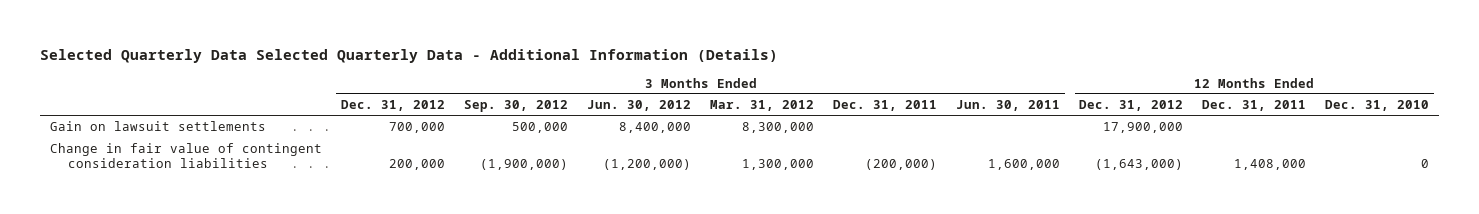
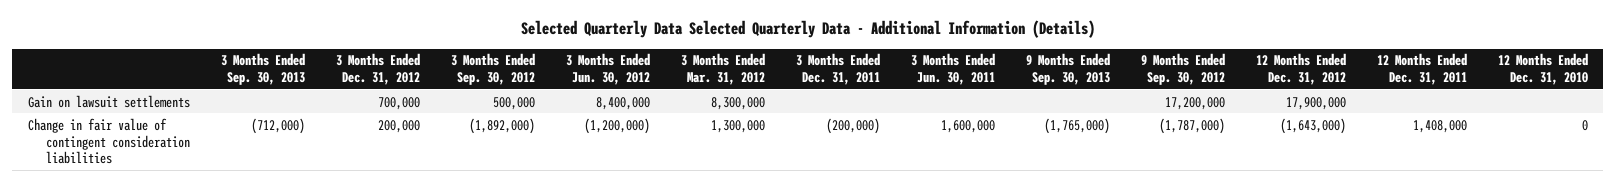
none -> [221,53,306,86] 3 Months Ended Sep. 30, 2013
none -> [1026,53,1111,86] 9 Months Ended Sep. 30, 2013
none -> [1140,53,1225,86] 9 Months Ended Sep. 30, 2012
[480,158,569,170] (1,900,000) -> [469,117,536,134] (1,892,000)

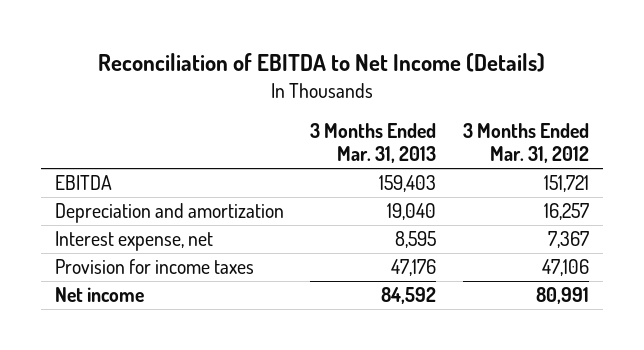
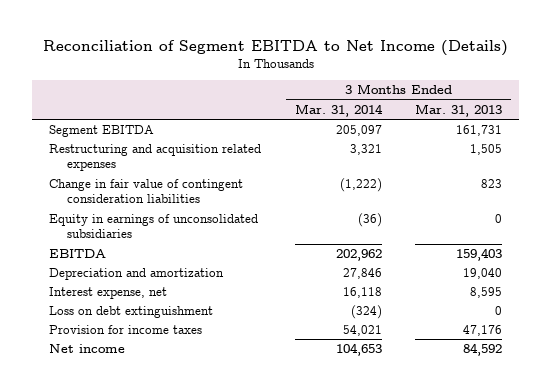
[97,53,545,73] Reconciliation of EBITDA to Net Income (Details) -> [42,40,508,57] Reconciliation of Segment EBITDA to Net Income (Details)
[463,123,590,164] 3 Months Ended Mar. 31, 2012 -> none
none -> [294,103,383,117] Mar. 31, 2014
none -> [48,124,154,137] Segment EBITDA
none -> [48,143,261,172] Restructuring and acquisition related expenses
none -> [48,178,243,204] Change in fair value of contingent consideration liabilities
none -> [48,213,258,239] Equity in earnings of unconsolidated subsidiaries
none -> [48,305,213,318] Loss on debt extinguishment

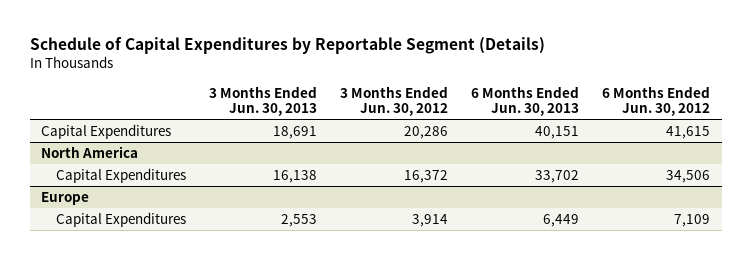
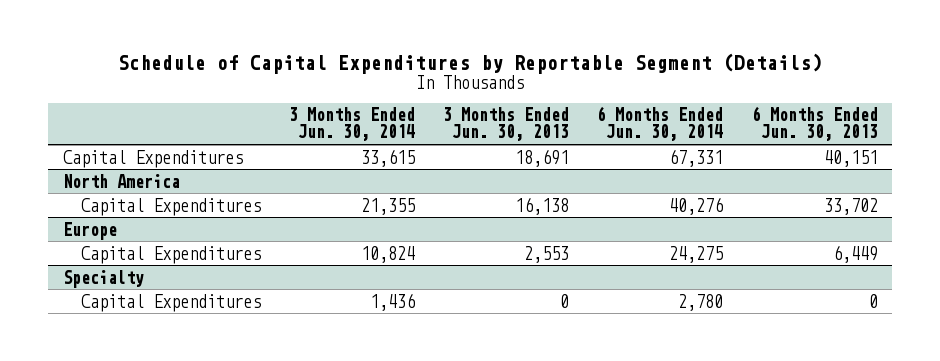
[339,85,448,116] 3 Months Ended Jun. 30, 2012 -> none
[601,85,710,116] 6 Months Ended Jun. 30, 2012 -> none
none -> [288,107,415,142] 3 Months Ended Jun. 30, 2014
none -> [597,106,724,142] 6 Months Ended Jun. 30, 2014
none -> [62,269,144,288] Specialty
none -> [80,293,261,312] Capital Expenditures

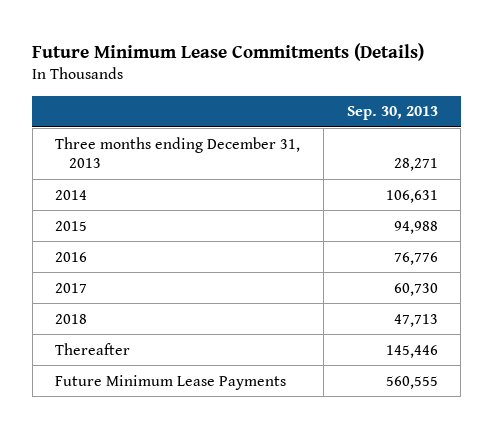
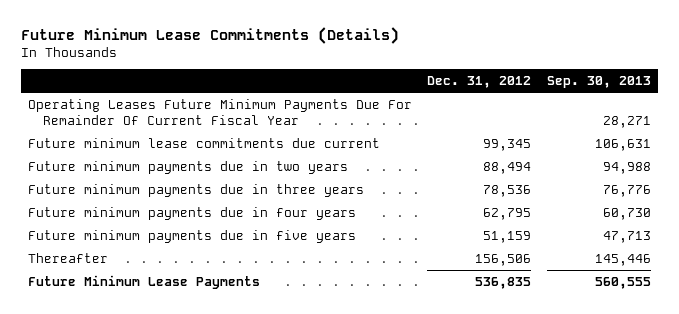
none -> [427,75,532,88] Dec. 31, 2012
[55,136,301,169] Three months ending December 31, 2013 -> [28,98,413,125] Operating Leases Future Minimum Payments Due For Remainder Of Current Fiscal Year
[55,189,88,200] 2014 -> [28,137,381,148] Future minimum lease commitments due current
[55,220,88,231] 2015 -> [28,160,349,174] Future minimum payments due in two years
[55,251,88,262] 2016 -> [28,183,365,197] Future minimum payments due in three years
[55,282,88,293] 2017 -> [28,206,357,220] Future minimum payments due in four years
[55,313,88,324] 2018 -> [28,229,357,243] Future minimum payments due in five years

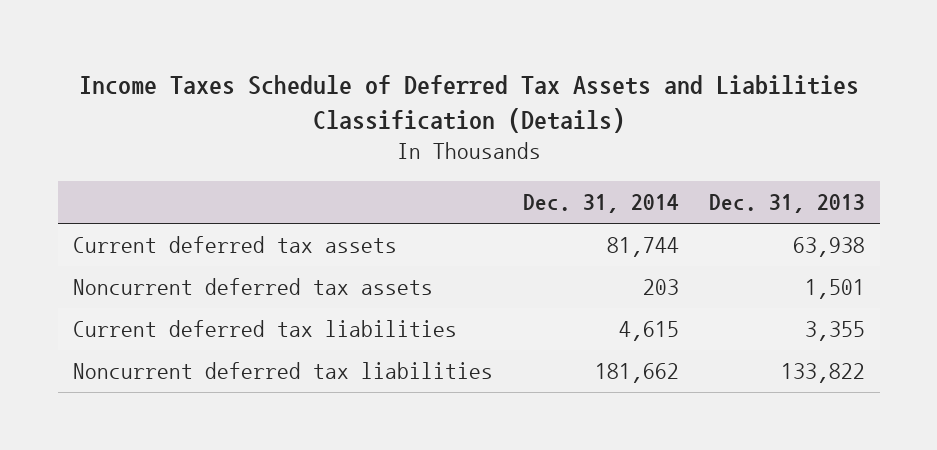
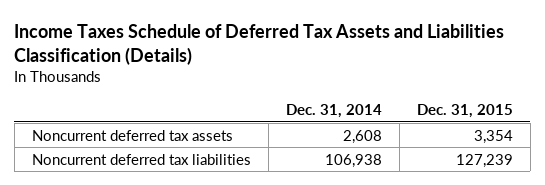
[708,194,865,214] Dec. 31, 2013 -> none
none -> [416,104,513,119] Dec. 31, 2015
[72,236,397,254] Current deferred tax assets -> none
[72,320,457,338] Current deferred tax liabilities -> none
[642,279,679,296] 203 -> [342,129,382,144] 2,608
[594,363,679,384] 181,662 -> [324,153,382,168] 106,938

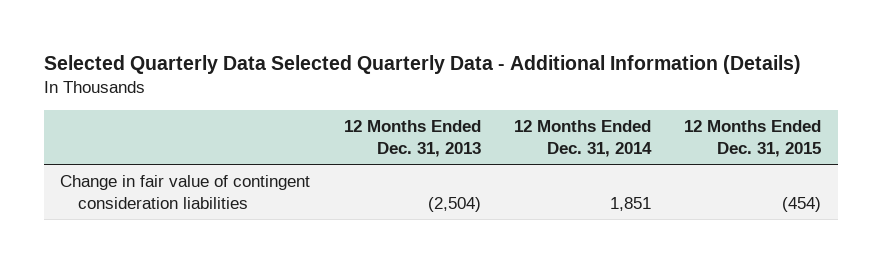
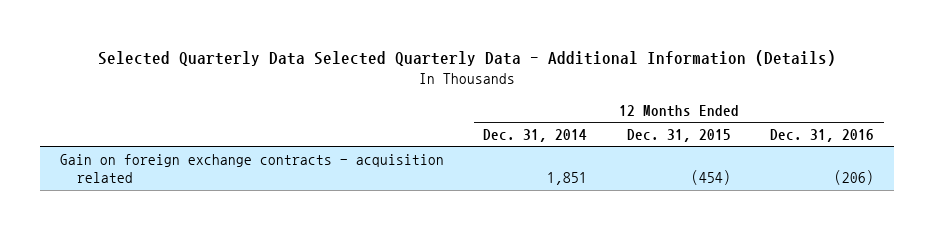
[343,119,481,157] 12 Months Ended Dec. 31, 2013 -> none
none -> [770,129,875,143] Dec. 31, 2016
[60,175,311,209] Change in fair value of contingent consideration liabilities -> [59,153,444,184] Gain on foreign exchange contracts - acquisition related

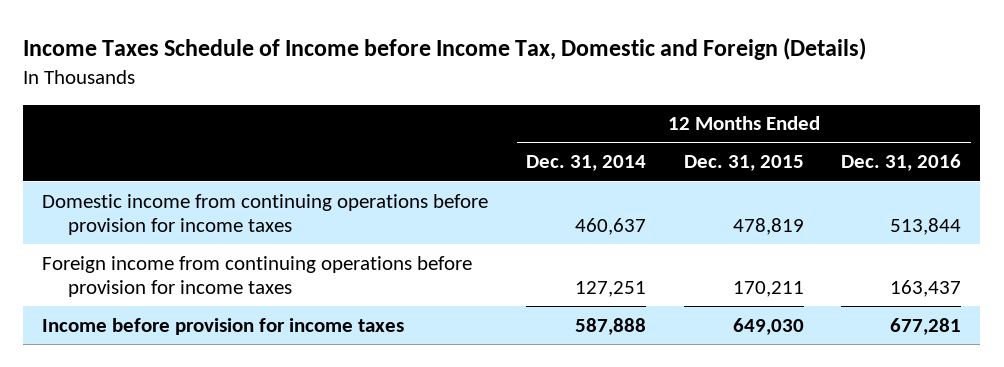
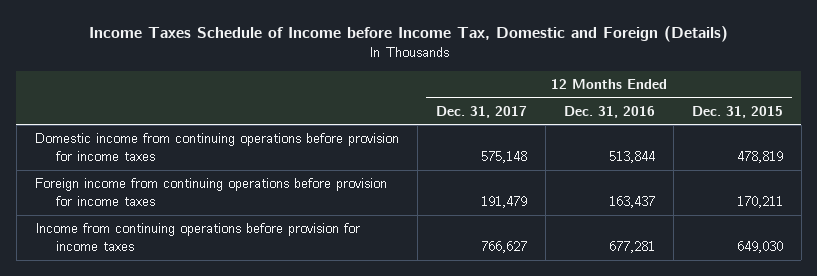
[525,155,646,172] Dec. 31, 2014 -> none
none -> [435,105,527,118] Dec. 31, 2017
[42,317,405,335] Income before provision for income taxes -> [34,223,360,252] Income from continuing operations before provision for income taxes

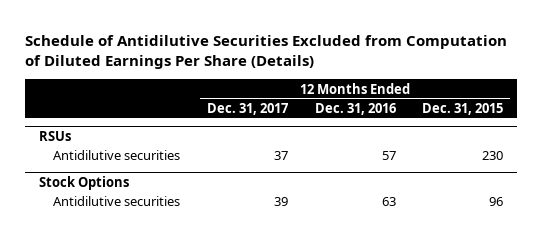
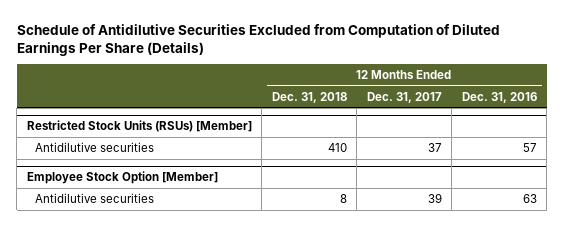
[422,102,504,115] Dec. 31, 2015 -> none
none -> [271,91,347,103] Dec. 31, 2018
[38,130,71,141] RSUs -> [26,120,252,133] Restricted Stock Units (RSUs) [Member]
[38,175,129,190] Stock Options -> [26,171,218,185] Employee Stock Option [Member]

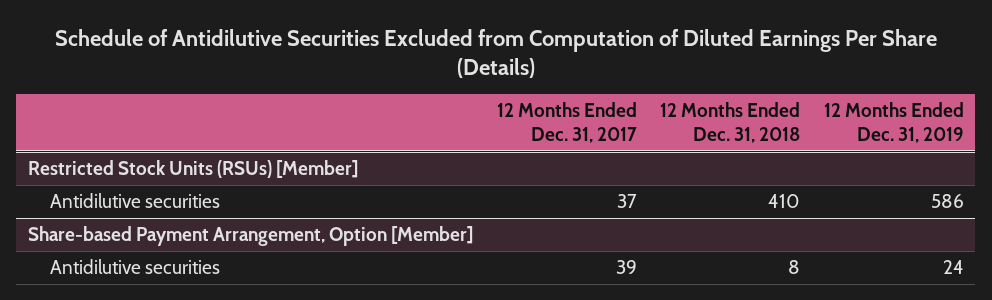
[461,91,537,103] Dec. 31, 2016 -> none
none -> [823,102,964,143] 12 Months Ended Dec. 31, 2019
[26,171,218,185] Employee Stock Option [Member] -> [27,226,473,247] Share-based Payment Arrangement, Option [Member]

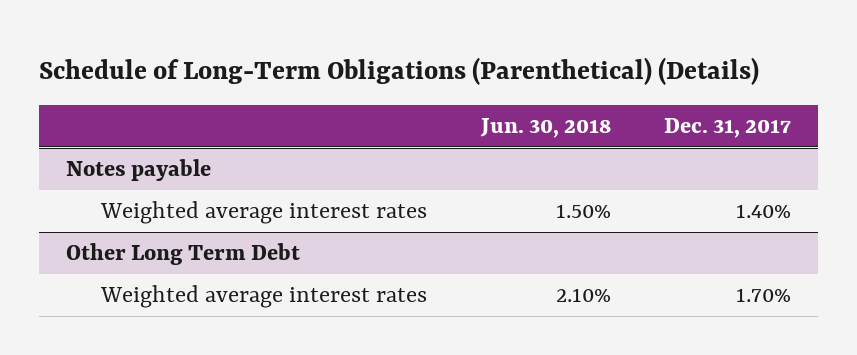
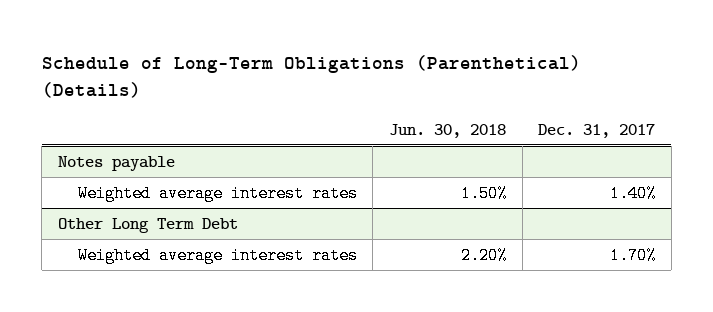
[555,288,611,303] 2.10% -> [460,246,507,264] 2.20%

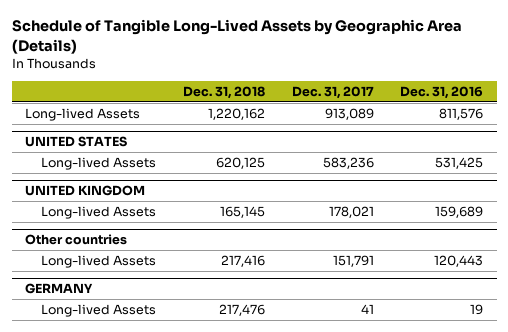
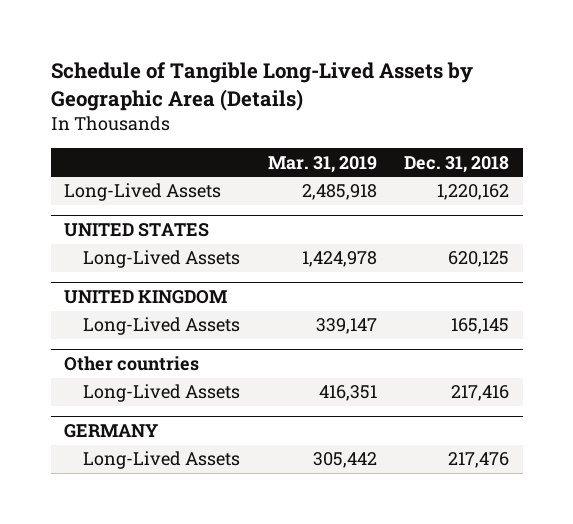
[291,85,374,99] Dec. 31, 2017 -> none
[400,85,484,99] Dec. 31, 2016 -> none
none -> [267,155,377,173] Mar. 31, 2019
[24,108,140,122] Long-lived Assets -> [64,183,222,202] Long-Lived Assets
[41,157,157,171] Long-lived Assets -> [83,250,241,269] Long-Lived Assets
[41,206,157,220] Long-lived Assets -> [83,317,241,336] Long-Lived Assets
[41,255,157,269] Long-lived Assets -> [83,384,241,403] Long-Lived Assets
[41,304,157,318] Long-lived Assets -> [83,451,241,470] Long-Lived Assets

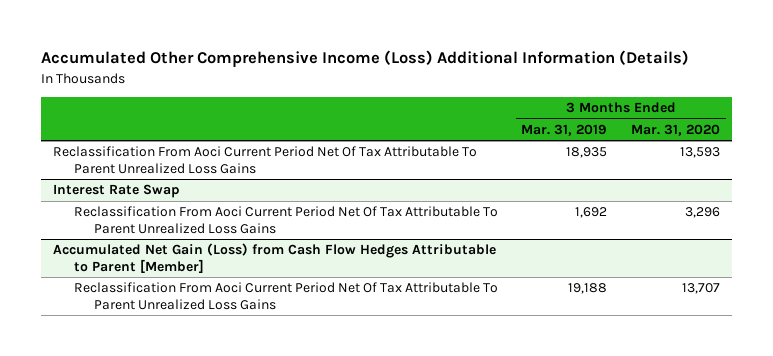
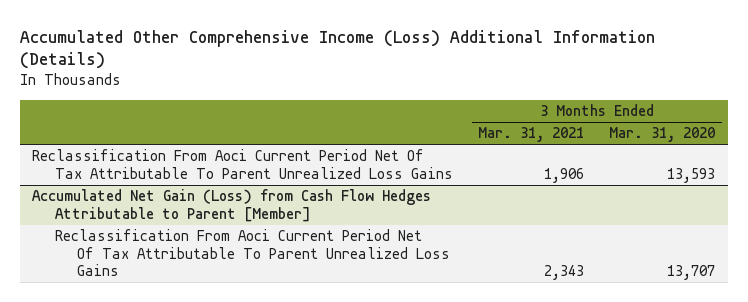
[521,123,608,136] Mar. 31, 2019 -> none
none -> [478,127,585,143] Mar. 31, 2021
[53,184,181,199] Interest Rate Swap -> none
[73,206,498,234] Reclassification From Aoci Current Period Net Of Tax Attributable To Parent Unrealized Loss Gains -> none

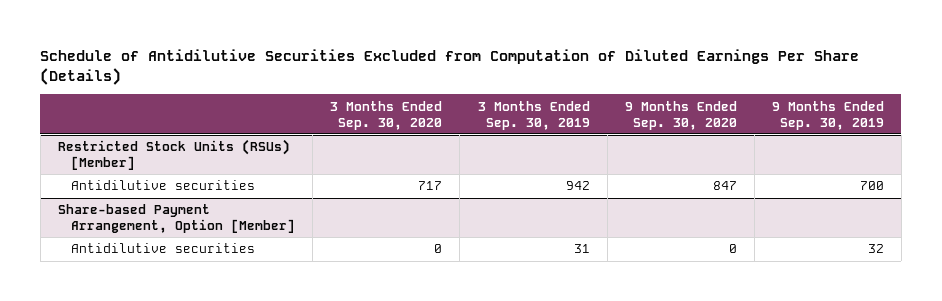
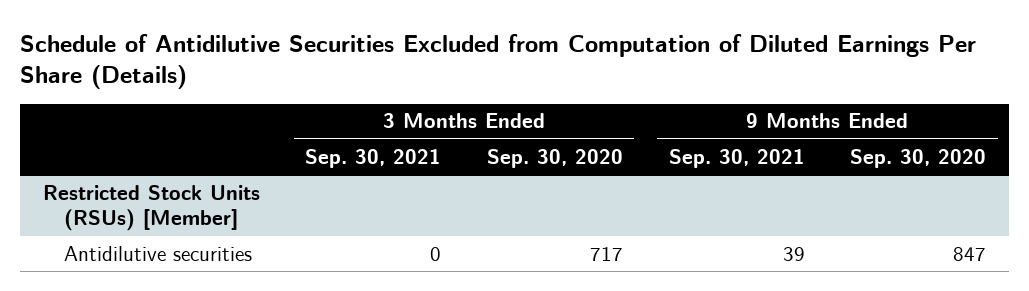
[477,100,590,130] 3 Months Ended Sep. 30, 2019 -> none
[771,100,884,130] 9 Months Ended Sep. 30, 2019 -> none
none -> [305,148,442,168] Sep. 30, 2021
none -> [668,148,805,168] Sep. 30, 2021
[58,204,296,234] Share-based Payment Arrangement, Option [Member] -> none
[71,243,256,254] Antidilutive securities -> none

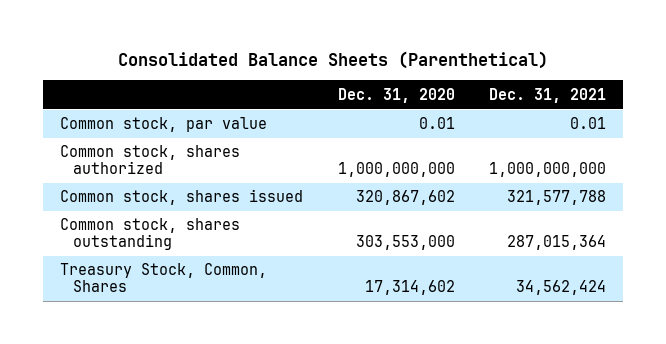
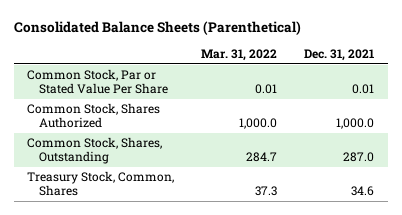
[337,87,455,103] Dec. 31, 2020 -> none
none -> [201,49,278,62] Mar. 31, 2022
[60,189,304,206] Common stock, shares issued -> none
[60,117,268,133] Common stock, par value -> [27,69,168,95] Common Stock, Par or Stated Value Per Share
[60,145,241,175] Common stock, shares authorized -> [27,103,161,129] Common Stock, Shares Authorized
[489,162,607,178] 1,000,000,000 -> [336,118,375,130] 1,000.0
[60,218,241,251] Common stock, shares outstanding -> [27,137,163,165] Common Stock, Shares, Outstanding
[507,235,607,251] 287,015,364 -> [343,152,375,163] 287.0
[516,280,607,296] 34,562,424 -> [351,186,375,197] 34.6

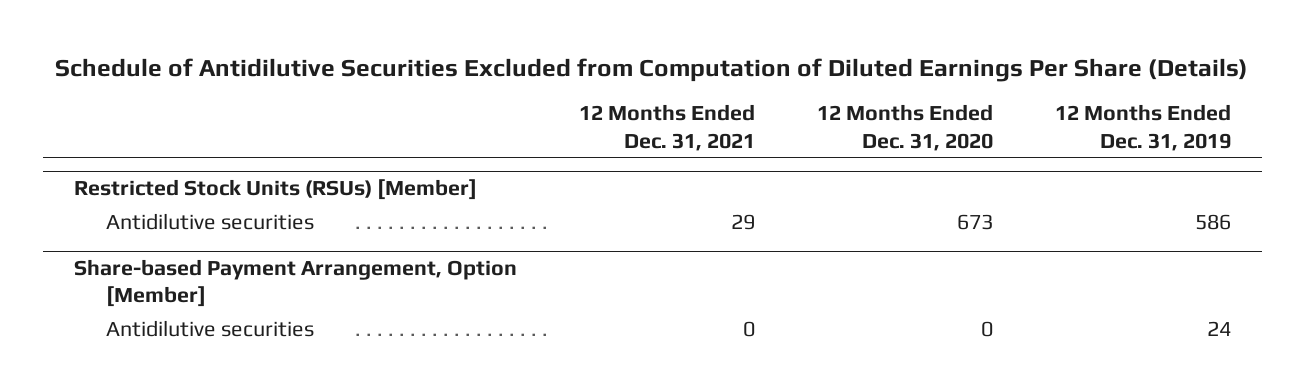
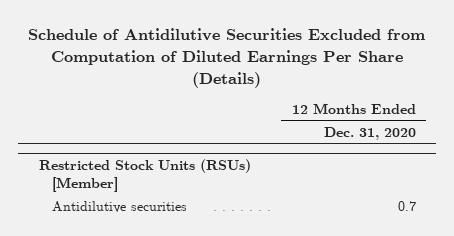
[578,104,755,151] 12 Months Ended Dec. 31, 2021 -> none
[1054,104,1231,151] 12 Months Ended Dec. 31, 2019 -> none
[73,259,517,308] Share-based Payment Arrangement, Option [Member] -> none
[106,319,315,337] Antidilutive securities -> none
[956,213,993,230] 673 -> [397,201,416,212] 0.7

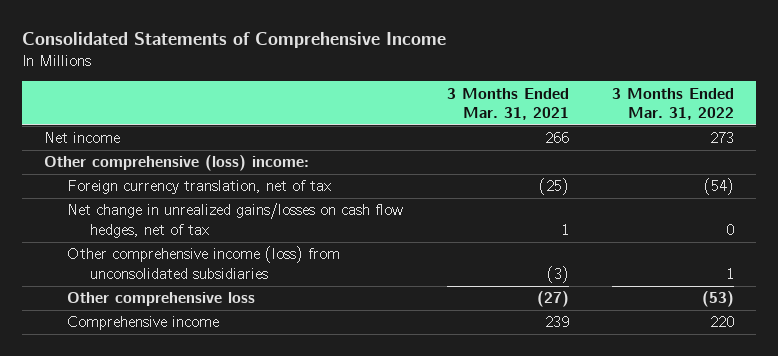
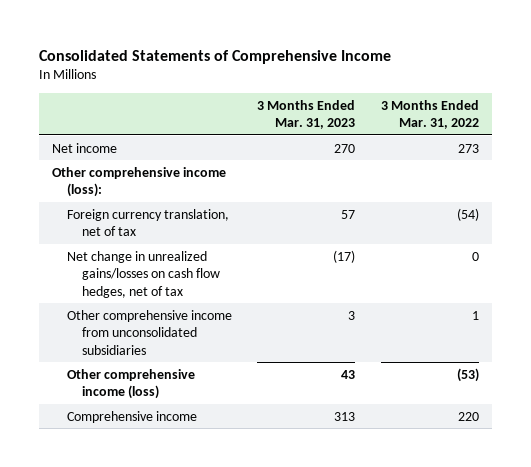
[446,87,569,121] 3 Months Ended Mar. 31, 2021 -> none
none -> [257,99,356,130] 3 Months Ended Mar. 31, 2023
[43,155,309,172] Other comprehensive (loss) income: -> [51,166,226,198] Other comprehensive income (loss):
[66,246,340,279] Other comprehensive income (loss) from unconsolidated subsidiaries -> [66,309,232,355] Other comprehensive income from unconsolidated subsidiaries
[66,292,255,307] Other comprehensive loss -> [66,368,195,400] Other comprehensive income (loss)

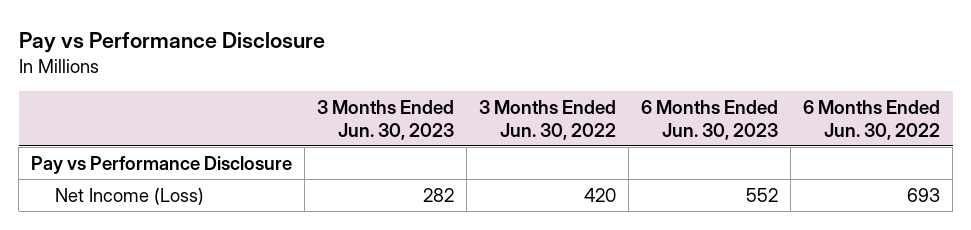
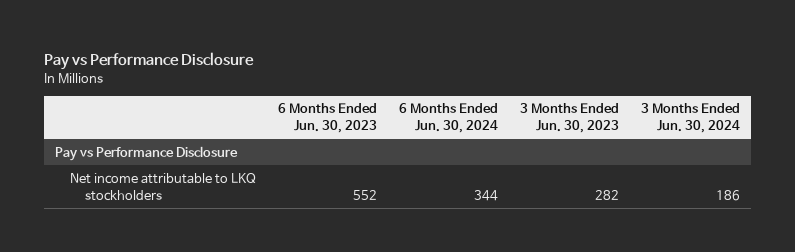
[479,99,617,140] 3 Months Ended Jun. 30, 2022 -> none
[803,99,941,140] 6 Months Ended Jun. 30, 2022 -> none
none -> [398,103,498,134] 6 Months Ended Jun. 30, 2024
none -> [640,103,740,134] 3 Months Ended Jun. 30, 2024
[55,187,205,205] Net Income (Loss) -> [69,172,256,201] Net income attributable to LKQ stockholders

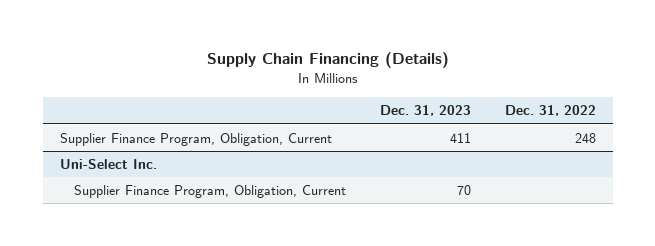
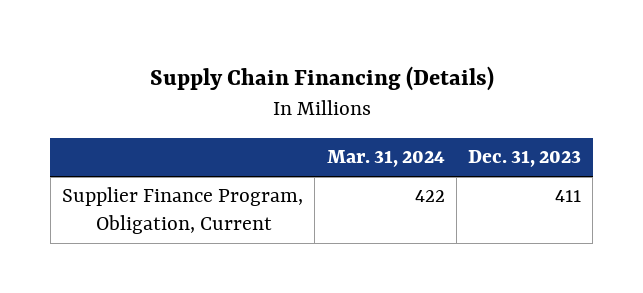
[504,105,596,117] Dec. 31, 2022 -> none
none -> [326,150,445,168] Mar. 31, 2024
[59,158,157,169] Uni-Select Inc. -> none
[74,184,347,198] Supplier Finance Program, Obligation, Current -> none

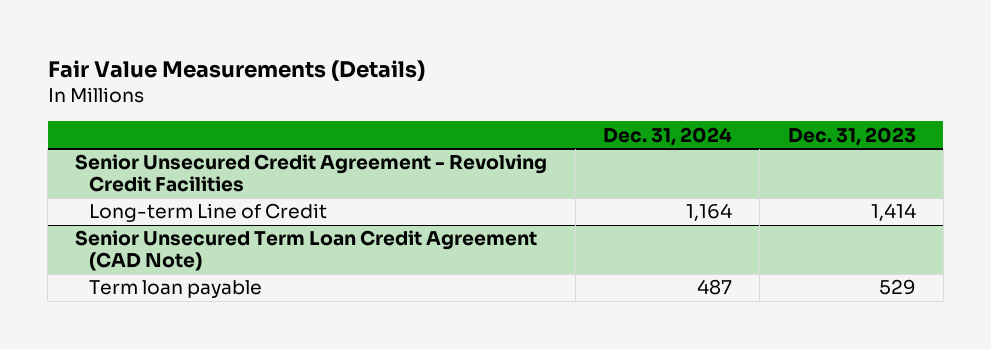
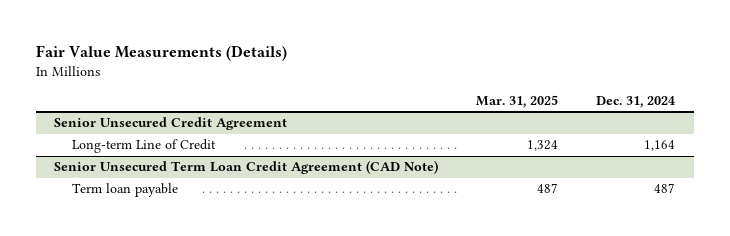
[787,126,916,146] Dec. 31, 2023 -> none
none -> [476,94,559,108] Mar. 31, 2025
[75,154,548,193] Senior Unsecured Credit Agreement - Revolving Credit Facilities -> [54,117,288,131] Senior Unsecured Credit Agreement

